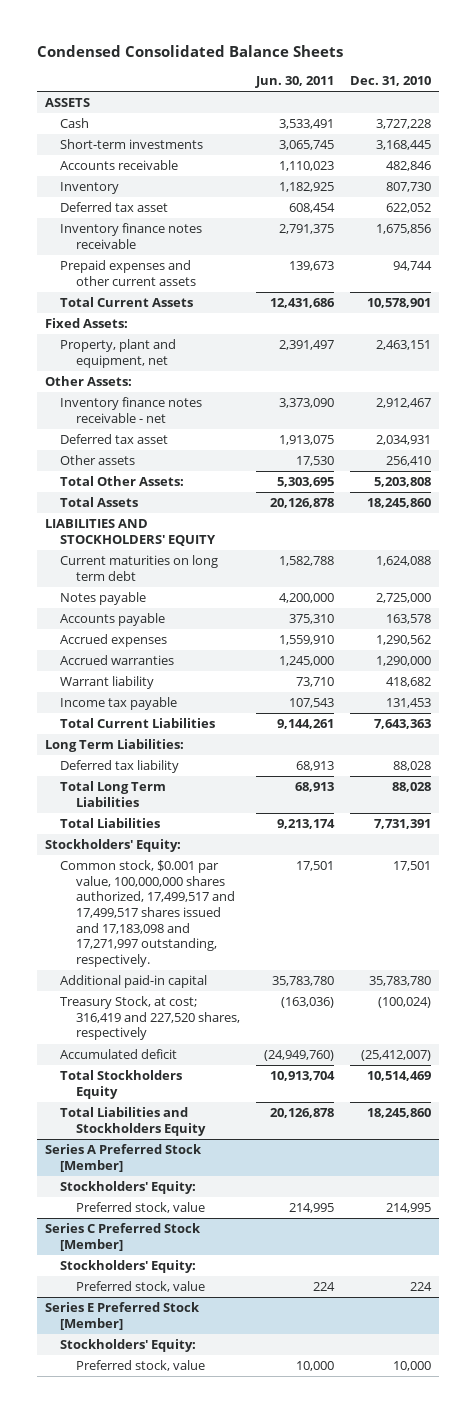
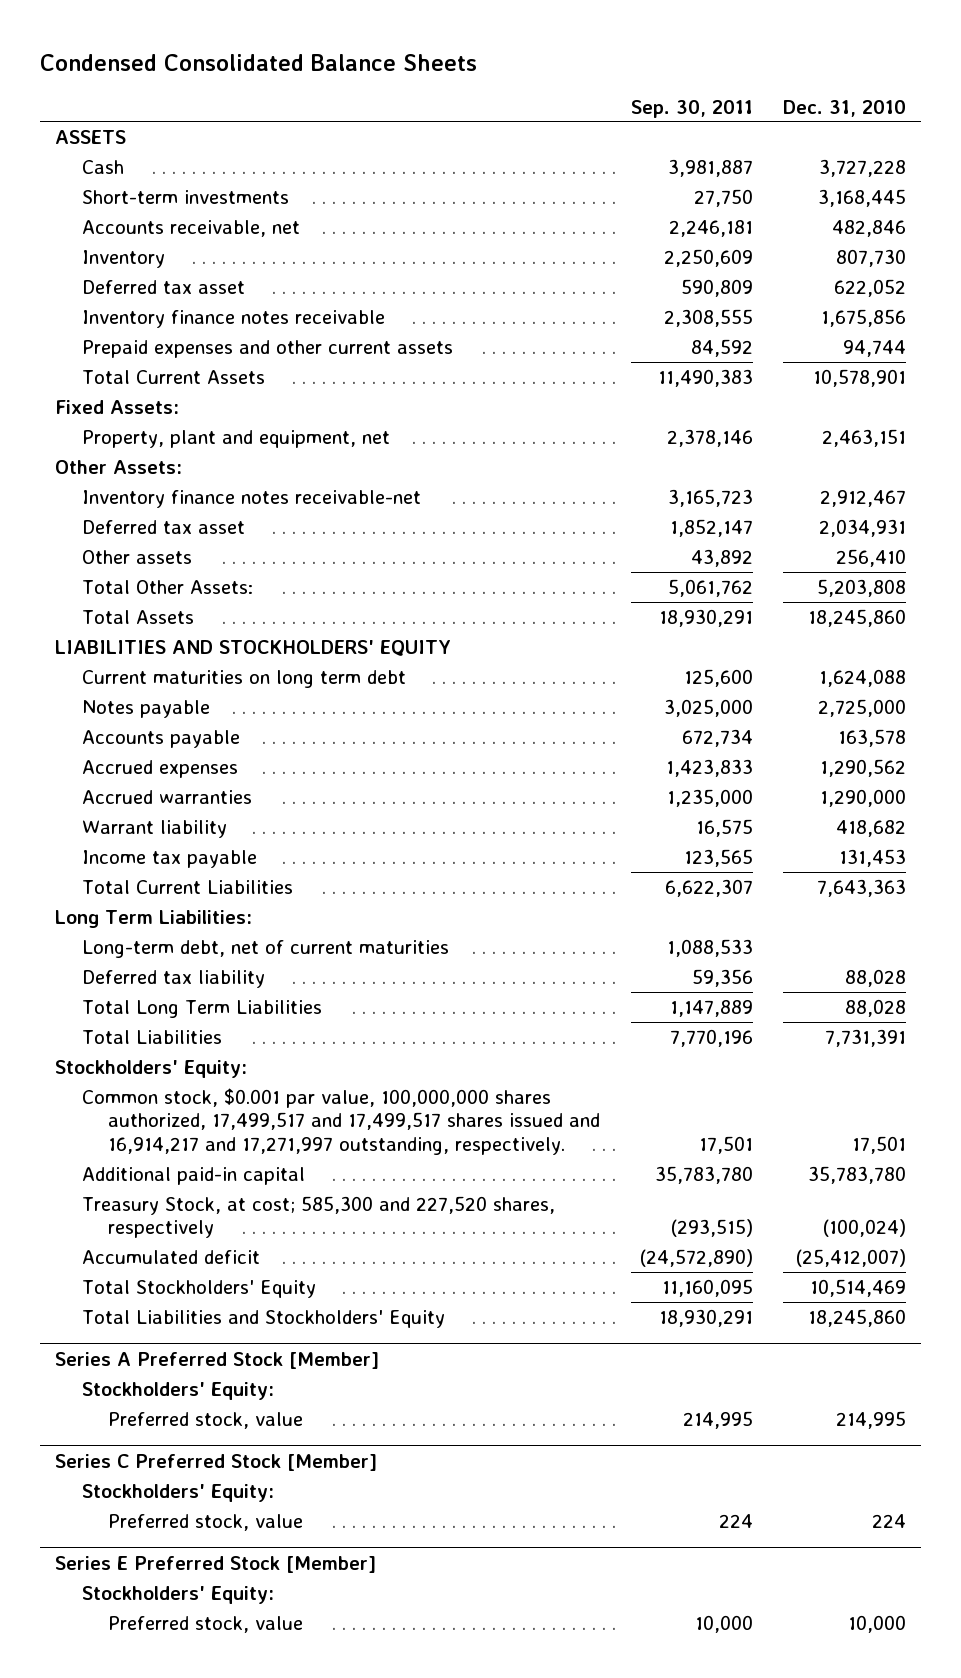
[254,76,334,89] Jun. 30, 2011 -> none
none -> [630,99,753,118] Sep. 30, 2011
[60,160,179,171] Accounts receivable -> [81,219,300,237] Accounts receivable, net
[60,397,203,423] Inventory finance notes receivable - net -> [81,489,421,508] Inventory finance notes receivable-net
none -> [81,939,449,958] Long-term debt, net of current maturities
[60,860,235,967] Common stock, $0.001 par value, 100,000,000 shares authorized, 17,499,517 and 17,499,517 shares issued and 17,183,098 and 17,271,997 outstanding, respectively. -> [81,1087,601,1156] Common stock, $0.001 par value, 100,000,000 shares authorized, 17,499,517 and 17,499,517 shares issued and 16,914,217 and 17,271,997 outstanding, respectively.
[60,996,240,1041] Treasury Stock, at cost; 316,419 and 227,520 shares, respectively -> [81,1195,555,1239] Treasury Stock, at cost; 585,300 and 227,520 shares, respectively
[60,1070,183,1099] Total Stockholders Equity -> [81,1279,316,1298] Total Stockholders' Equity
[60,1107,206,1136] Total Liabilities and Stockholders Equity -> [81,1309,445,1328] Total Liabilities and Stockholders' Equity

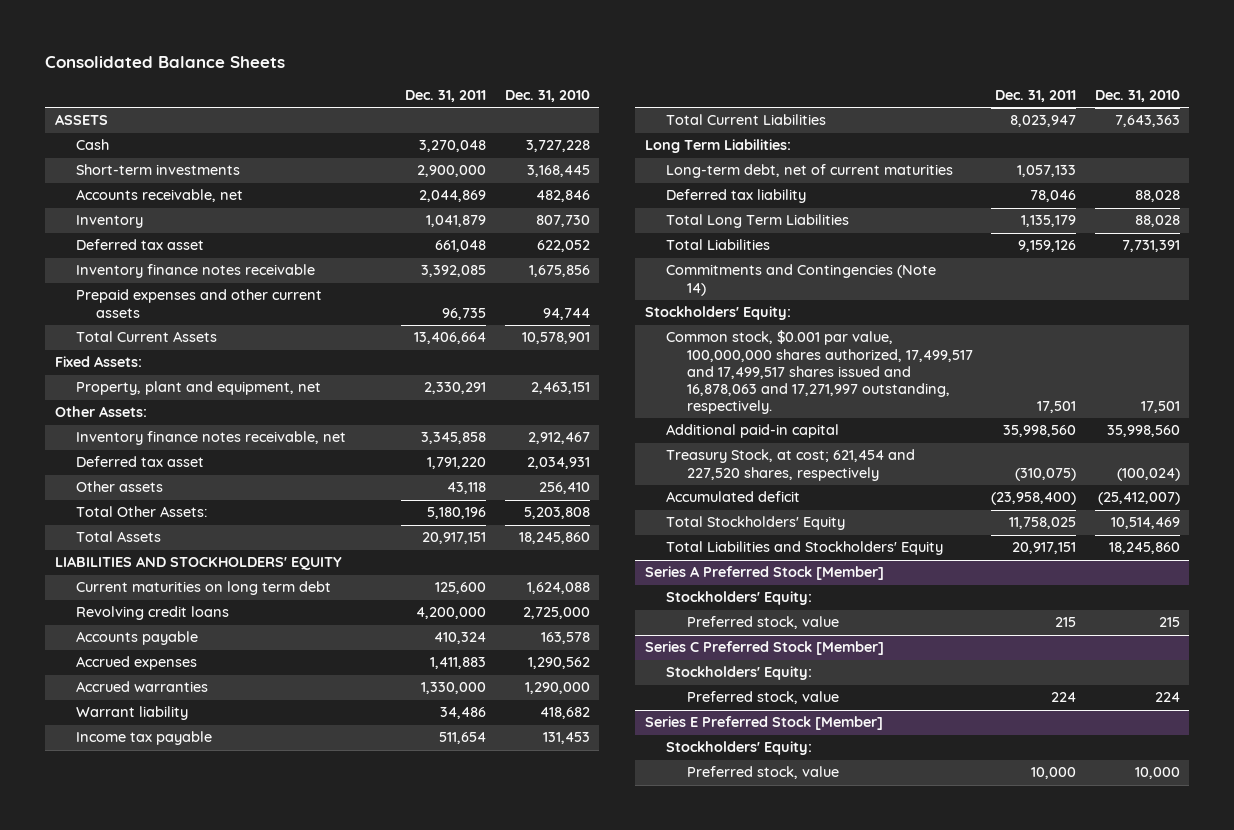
[39,54,477,72] Condensed Consolidated Balance Sheets -> [45,56,286,69] Consolidated Balance Sheets
[630,99,753,118] Sep. 30, 2011 -> none
none -> [404,90,486,103] Dec. 31, 2011
[81,489,421,508] Inventory finance notes receivable-net -> [75,431,346,446] Inventory finance notes receivable, net
[81,699,210,718] Notes payable -> [75,606,229,621] Revolving credit loans
none -> [665,264,936,296] Commitments and Contingencies (Note 14)
[81,1087,601,1156] Common stock, $0.001 par value, 100,000,000 shares authorized, 17,499,517 and 17,499,517 shares issued and 16,914,217 and 17,271,997 outstanding, respectively. -> [665,330,973,415] Common stock, $0.001 par value, 100,000,000 shares authorized, 17,499,517 and 17,499,517 shares issued and 16,878,063 and 17,271,997 outstanding, respectively.
[808,1165,907,1184] 35,783,780 -> [1106,425,1180,438] 35,998,560
[81,1195,555,1239] Treasury Stock, at cost; 585,300 and 227,520 shares, respectively -> [665,449,915,481] Treasury Stock, at cost; 621,454 and 227,520 shares, respectively
[836,1410,907,1429] 214,995 -> [1158,617,1180,628] 215

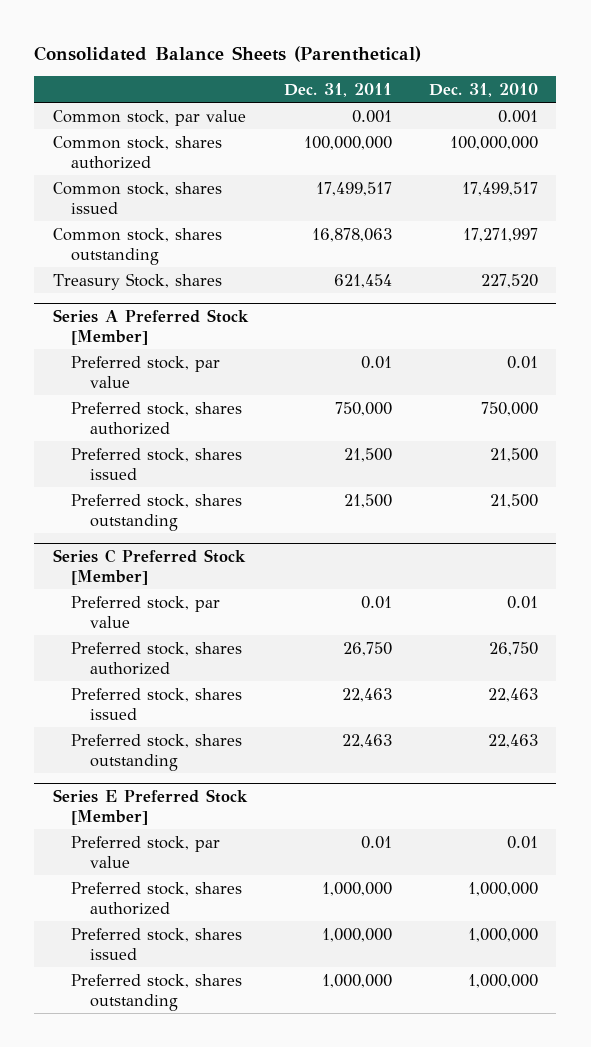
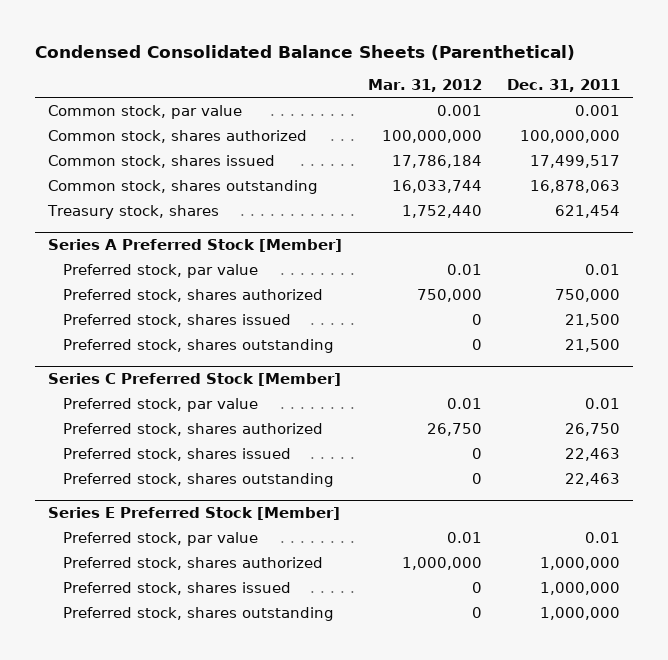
[34,45,422,62] Consolidated Balance Sheets (Parenthetical) -> [35,44,576,60] Condensed Consolidated Balance Sheets (Parenthetical)
[429,82,539,97] Dec. 31, 2010 -> none
none -> [367,79,482,93] Mar. 31, 2012
[52,272,222,290] Treasury Stock, shares -> [46,204,219,219] Treasury stock, shares

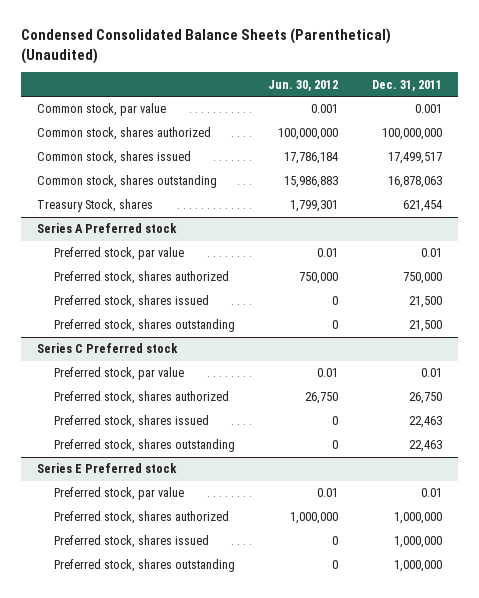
[35,44,576,60] Condensed Consolidated Balance Sheets (Parenthetical) -> [20,28,391,64] Condensed Consolidated Balance Sheets (Parenthetical) (Unaudited)
[367,79,482,93] Mar. 31, 2012 -> none
none -> [268,79,339,91] Jun. 30, 2012
[46,204,219,219] Treasury stock, shares -> [37,199,154,213] Treasury Stock, shares
[47,239,342,253] Series A Preferred Stock [Member] -> [37,223,178,234] Series A Preferred stock
[47,373,341,387] Series C Preferred Stock [Member] -> [37,343,179,354] Series C Preferred stock
[47,507,340,521] Series E Preferred Stock [Member] -> [37,463,178,474] Series E Preferred stock

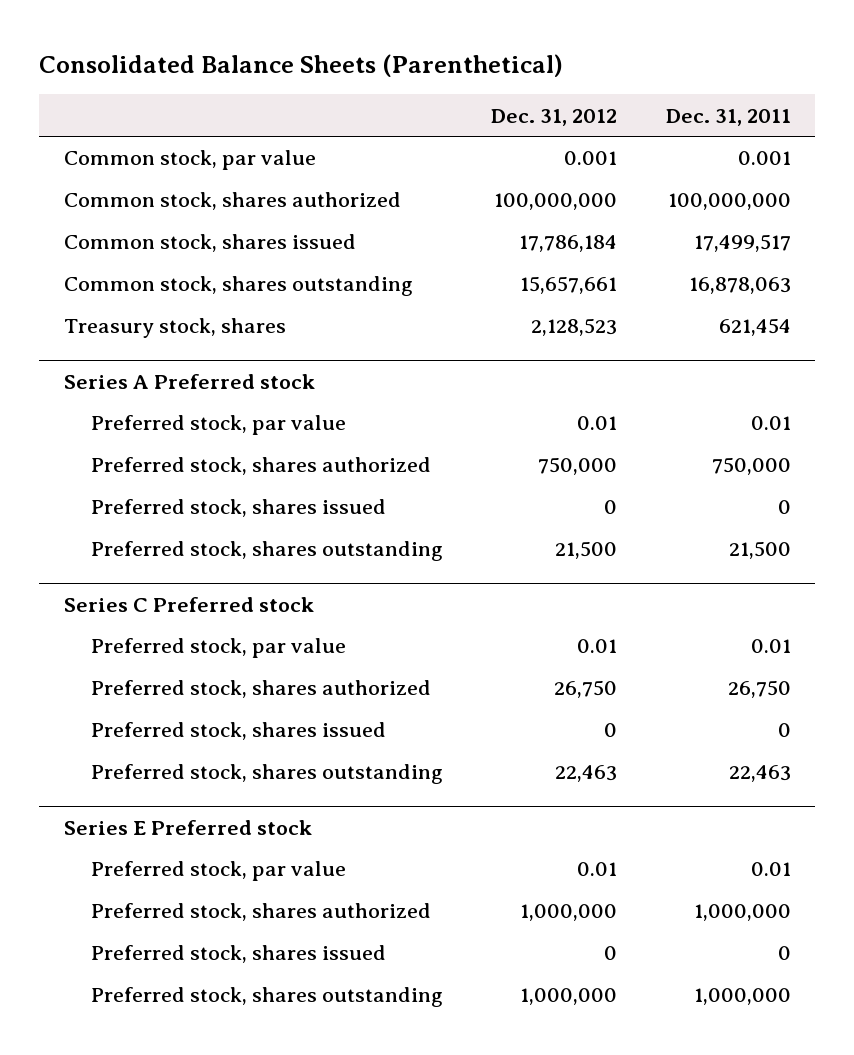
[20,28,391,64] Condensed Consolidated Balance Sheets (Parenthetical) (Unaudited) -> [39,53,564,77] Consolidated Balance Sheets (Parenthetical)
[268,79,339,91] Jun. 30, 2012 -> none
none -> [491,108,618,126] Dec. 31, 2012
[37,199,154,213] Treasury Stock, shares -> [63,318,286,339] Treasury stock, shares
[408,296,442,309] 21,500 -> [777,500,791,515] 0
[408,416,442,429] 22,463 -> [777,723,791,738] 0
[393,536,442,549] 1,000,000 -> [777,946,791,961] 0

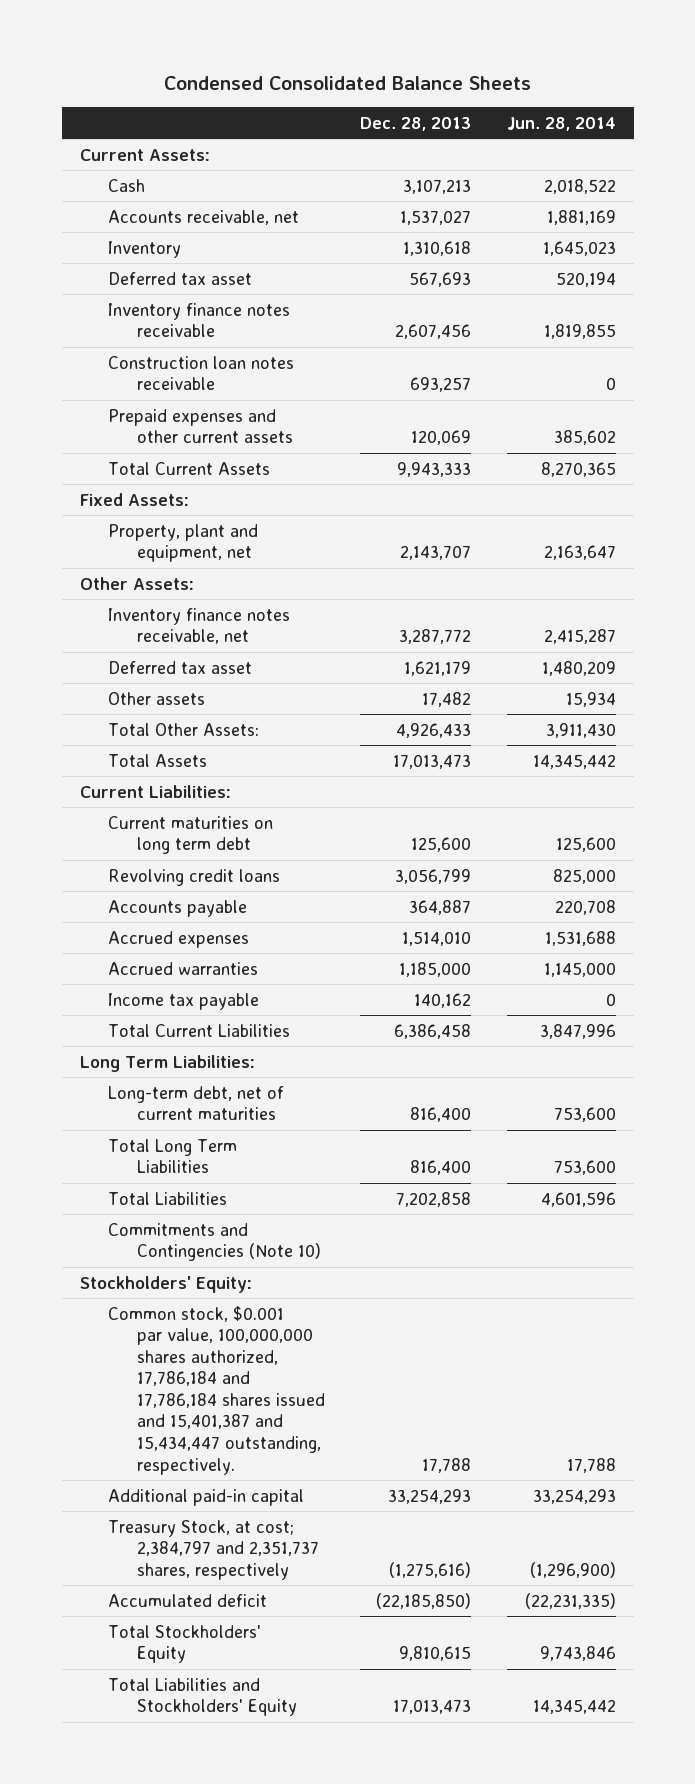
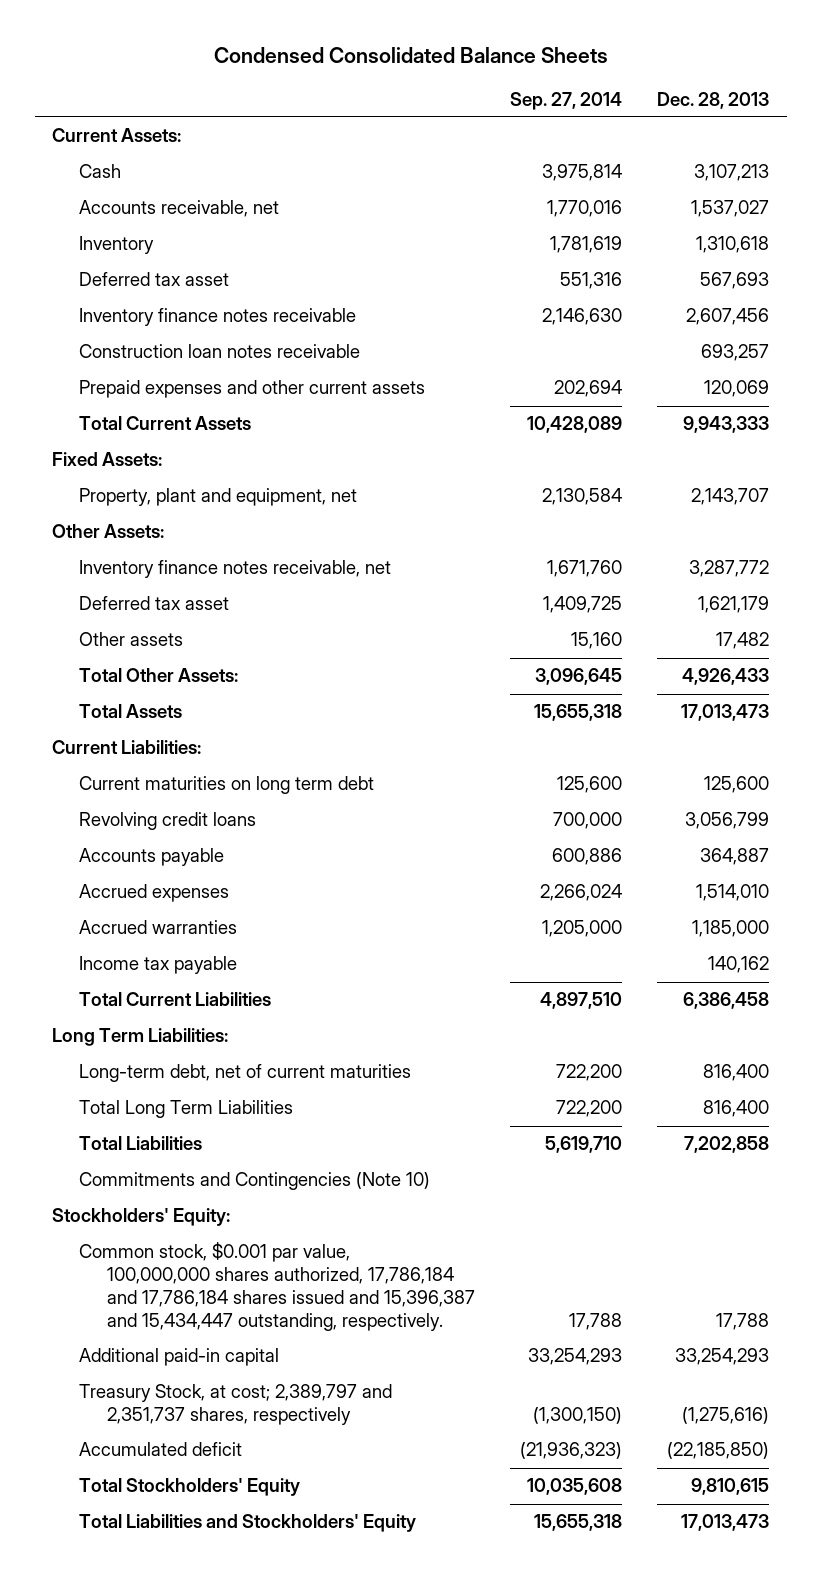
[506,117,616,132] Jun. 28, 2014 -> none
none -> [510,91,623,110] Sep. 27, 2014
[108,1305,325,1475] Common stock, $0.001 par value, 100,000,000 shares authorized, 17,786,184 and 17,786,184 shares issued and 15,401,387 and 15,434,447 outstanding, respectively. -> [79,1242,475,1332] Common stock, $0.001 par value, 100,000,000 shares authorized, 17,786,184 and 17,786,184 shares issued and 15,396,387 and 15,434,447 outstanding, respectively.
[108,1519,319,1580] Treasury Stock, at cost; 2,384,797 and 2,351,737 shares, respectively -> [79,1384,393,1426] Treasury Stock, at cost; 2,389,797 and 2,351,737 shares, respectively

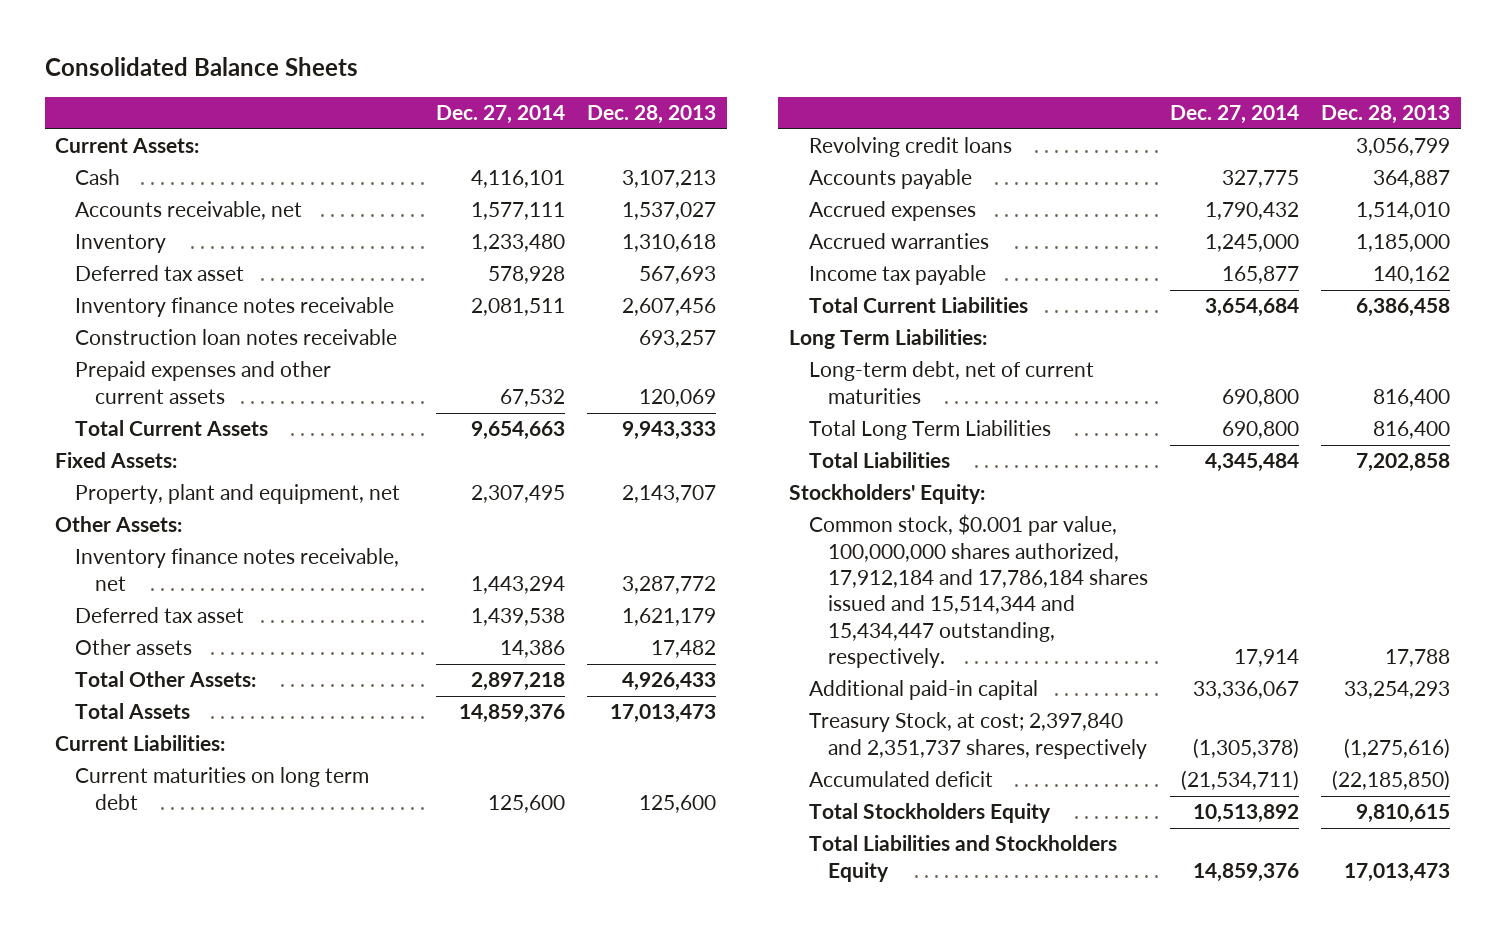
[213,46,608,63] Condensed Consolidated Balance Sheets -> [44,57,358,77] Consolidated Balance Sheets
[510,91,623,110] Sep. 27, 2014 -> none
none -> [436,105,566,125] Dec. 27, 2014
[79,1172,431,1191] Commitments and Contingencies (Note 10) -> none
[79,1242,475,1332] Common stock, $0.001 par value, 100,000,000 shares authorized, 17,786,184 and 17,786,184 shares issued and 15,396,387 and 15,434,447 outstanding, respectively. -> [808,514,1149,669] Common stock, $0.001 par value, 100,000,000 shares authorized, 17,912,184 and 17,786,184 shares issued and 15,514,344 and 15,434,447 outstanding, respectively.
[79,1384,393,1426] Treasury Stock, at cost; 2,389,797 and 2,351,737 shares, respectively -> [808,712,1148,759] Treasury Stock, at cost; 2,397,840 and 2,351,737 shares, respectively
[79,1478,301,1497] Total Stockholders' Equity -> [808,803,1051,824] Total Stockholders Equity
[79,1514,417,1533] Total Liabilities and Stockholders' Equity -> [808,835,1117,882] Total Liabilities and Stockholders Equity

